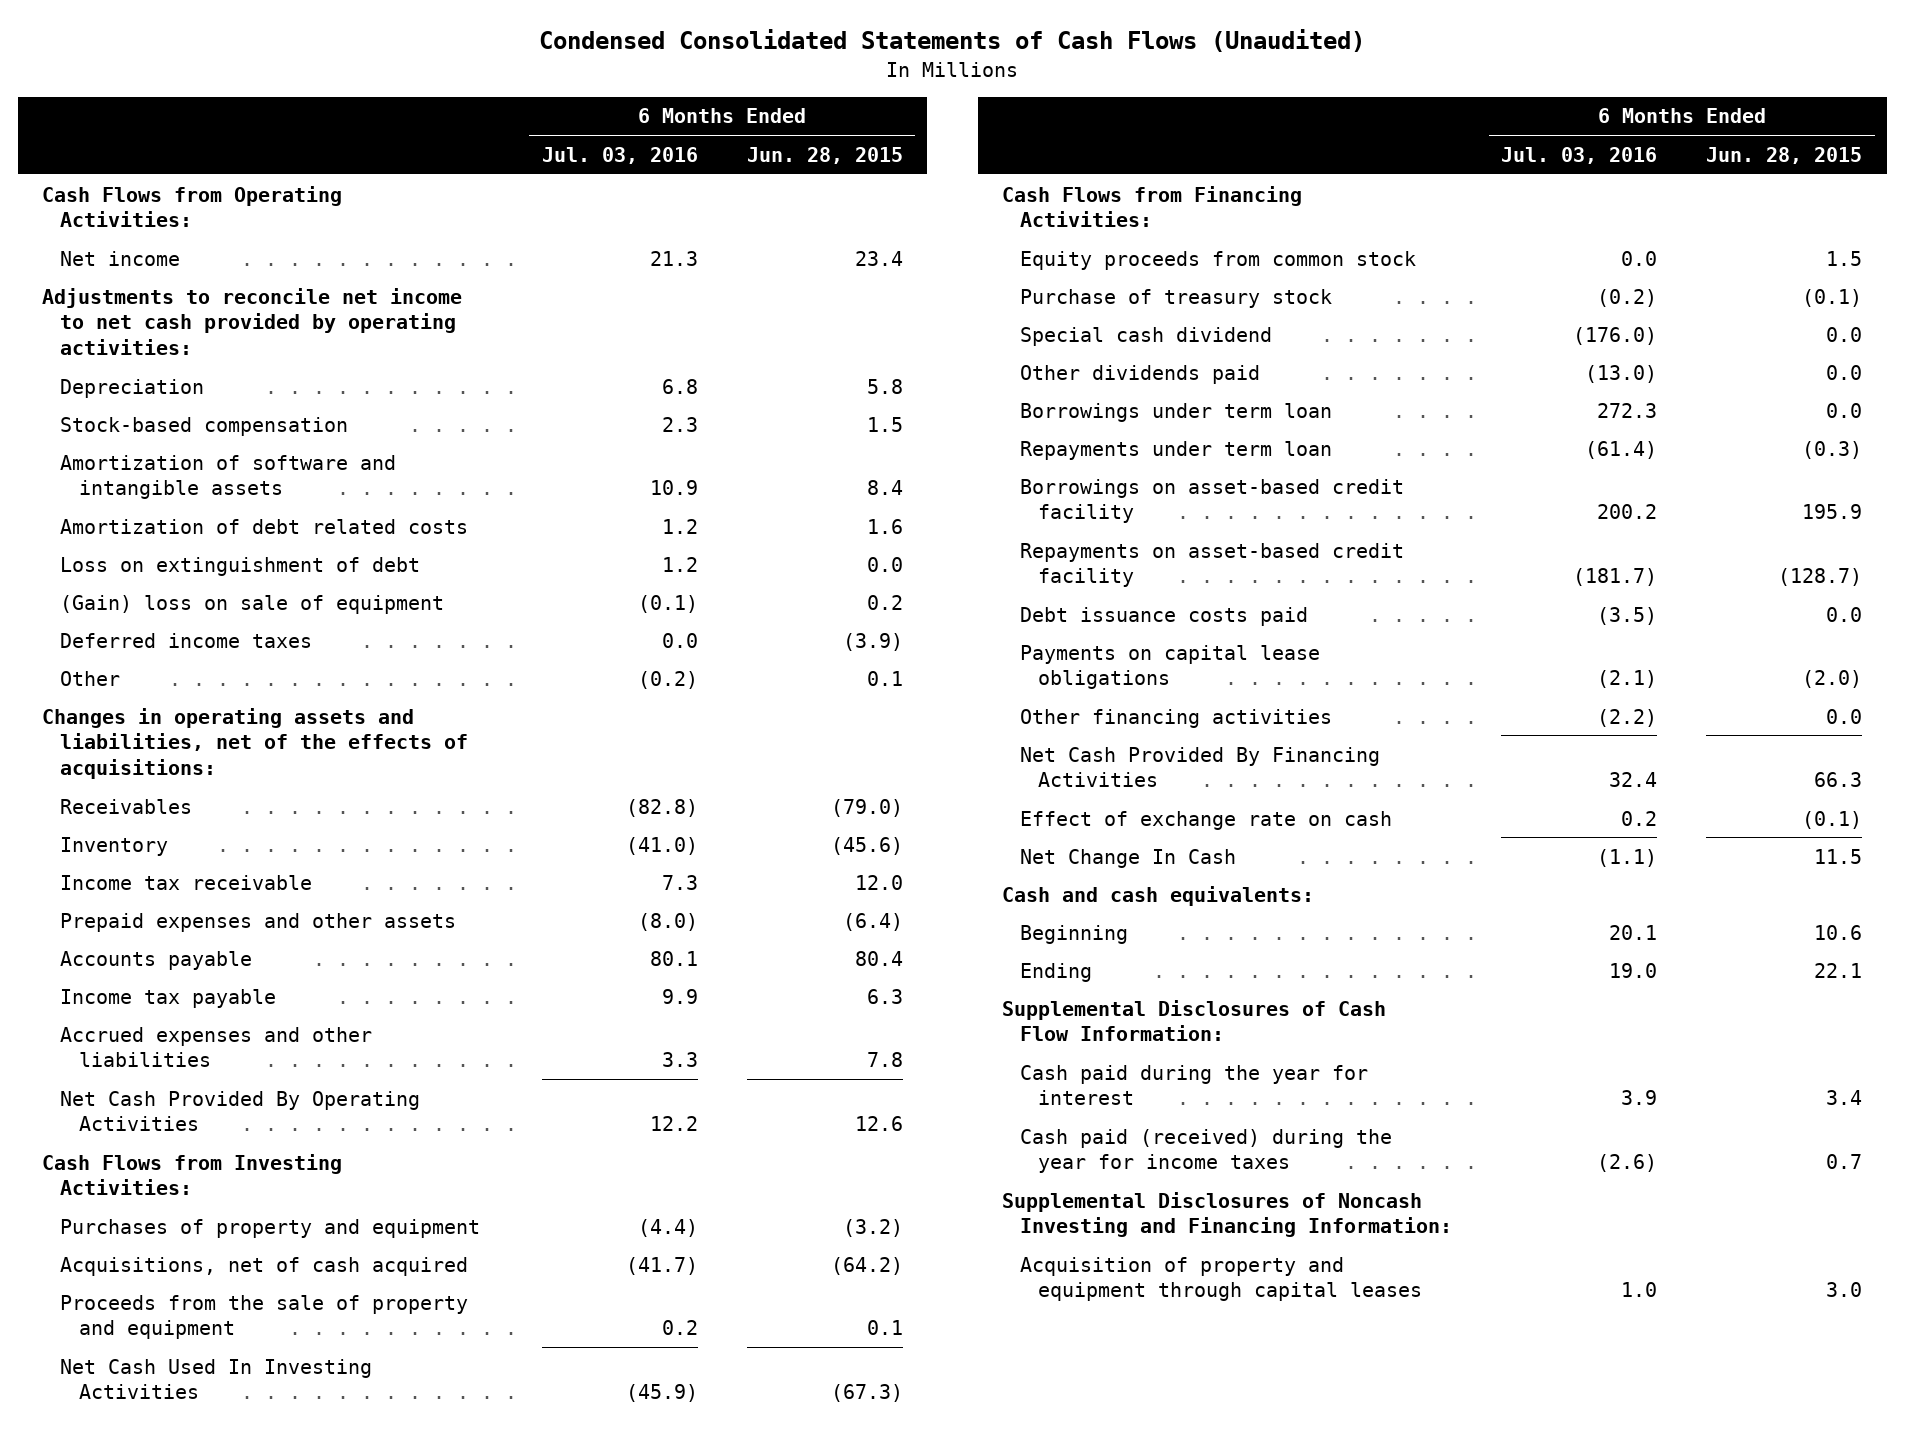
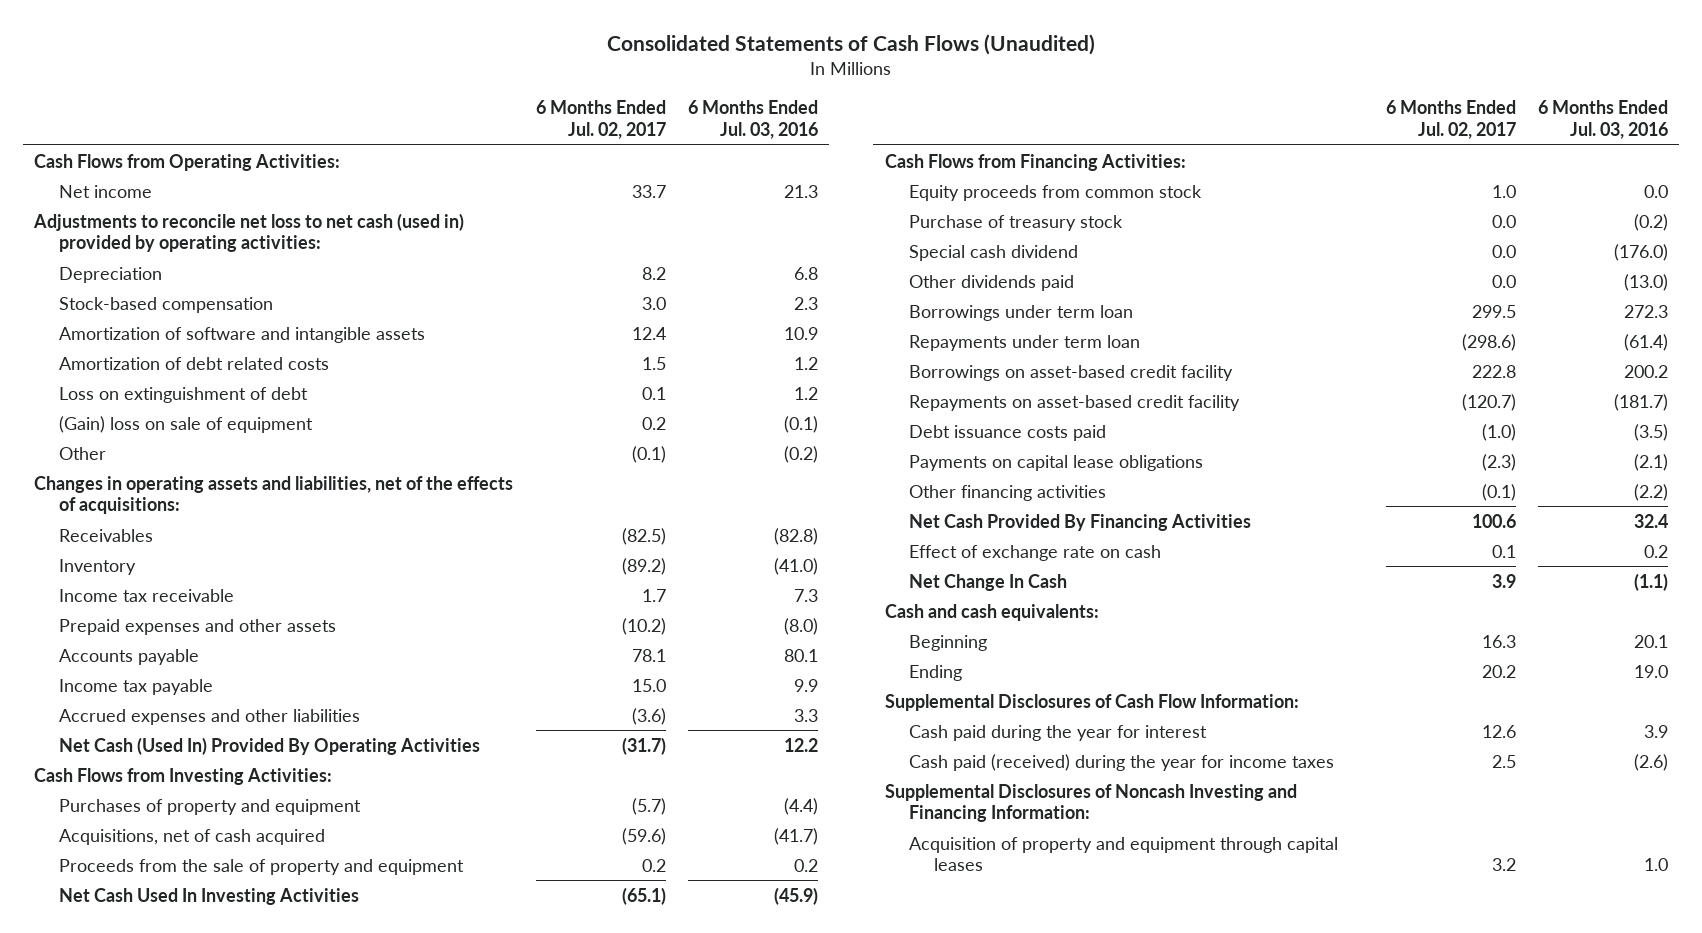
[539,29,1366,53] Condensed Consolidated Statements of Cash Flows (Unaudited) -> [607,33,1096,55] Consolidated Statements of Cash Flows (Unaudited)
[746,146,903,164] Jun. 28, 2015 -> none
none -> [535,100,666,139] 6 Months Ended Jul. 02, 2017
[42,287,463,356] Adjustments to reconcile net income to net cash provided by operating activities: -> [33,212,465,253] Adjustments to reconcile net loss to net cash (used in) provided by operating activities:
[60,632,313,648] Deferred income taxes -> none
[60,1090,421,1132] Net Cash Provided By Operating Activities -> [59,736,481,755] Net Cash (Used In) Provided By Operating Activities

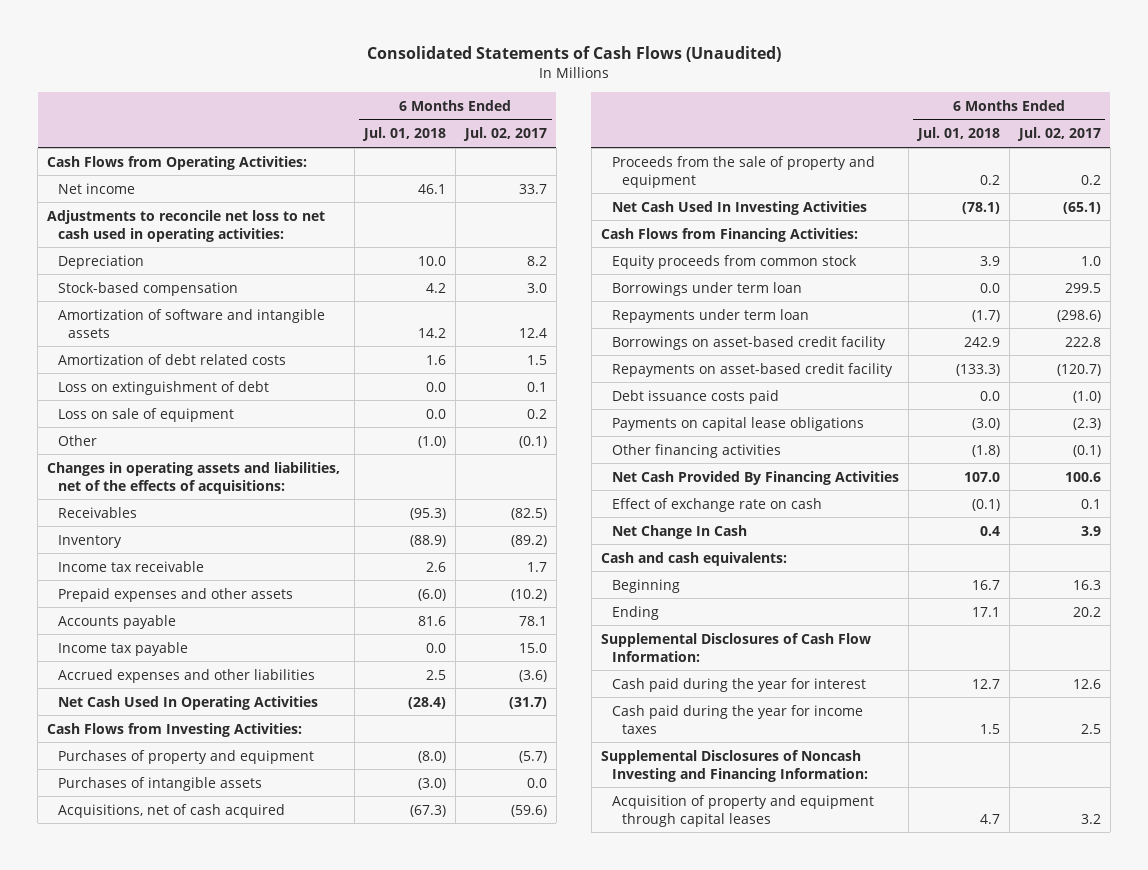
[687,100,818,139] 6 Months Ended Jul. 03, 2016 -> none
none -> [361,127,446,142] Jul. 01, 2018
[33,212,465,253] Adjustments to reconcile net loss to net cash (used in) provided by operating activities: -> [47,209,326,242] Adjustments to reconcile net loss to net cash used in operating activities:
[59,415,314,433] (Gain) loss on sale of equipment -> [57,407,234,422] Loss on sale of equipment
[59,736,481,755] Net Cash (Used In) Provided By Operating Activities -> [57,695,318,710] Net Cash Used In Operating Activities
none -> [57,776,262,791] Purchases of intangible assets
[909,214,1124,231] Purchase of treasury stock -> none
[909,244,1079,261] Special cash dividend -> none
[909,274,1075,291] Other dividends paid -> none
[909,753,1335,771] Cash paid (received) during the year for income taxes -> [611,704,863,734] Cash paid during the year for income taxes

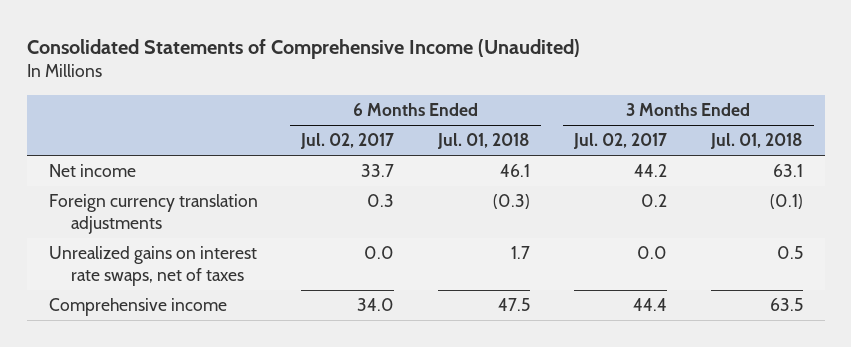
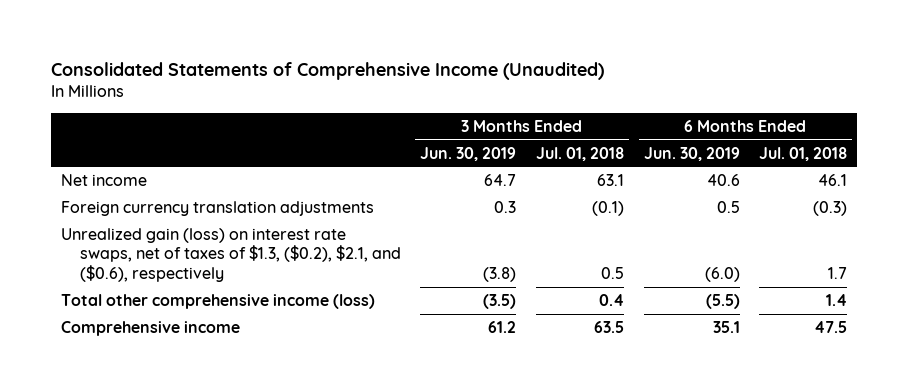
[300,133,395,150] Jul. 02, 2017 -> none
[572,133,667,150] Jul. 02, 2017 -> none
none -> [420,146,517,161] Jun. 30, 2019
none -> [643,146,740,161] Jun. 30, 2019
[48,246,257,286] Unrealized gains on interest rate swaps, net of taxes -> [61,227,401,282] Unrealized gain (loss) on interest rate swaps, net of taxes of $1.3, ($0.2), $2.1, and ($0.6), respectively
none -> [61,293,376,309] Total other comprehensive income (loss)

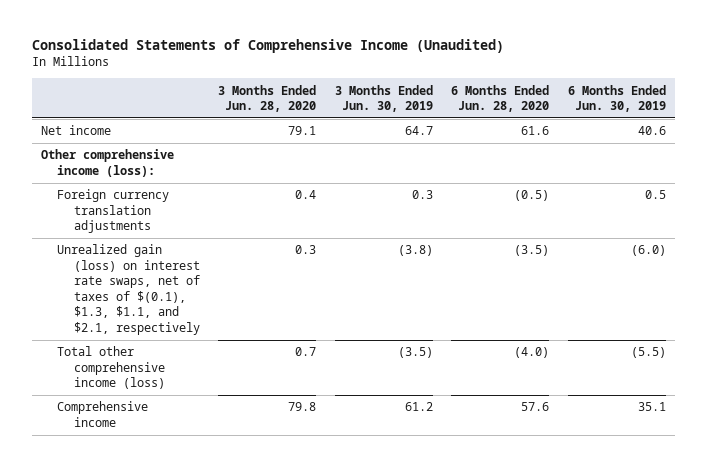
[535,146,624,161] Jul. 01, 2018 -> none
[759,146,848,161] Jul. 01, 2018 -> none
none -> [218,84,317,113] 3 Months Ended Jun. 28, 2020
none -> [451,84,550,113] 6 Months Ended Jun. 28, 2020
none -> [40,149,174,177] Other comprehensive income (loss):
[61,227,401,282] Unrealized gain (loss) on interest rate swaps, net of taxes of $1.3, ($0.2), $2.1, and ($0.6), respectively -> [57,244,200,335] Unrealized gain (loss) on interest rate swaps, net of taxes of $(0.1), $1.3, $1.1, and $2.1, respectively

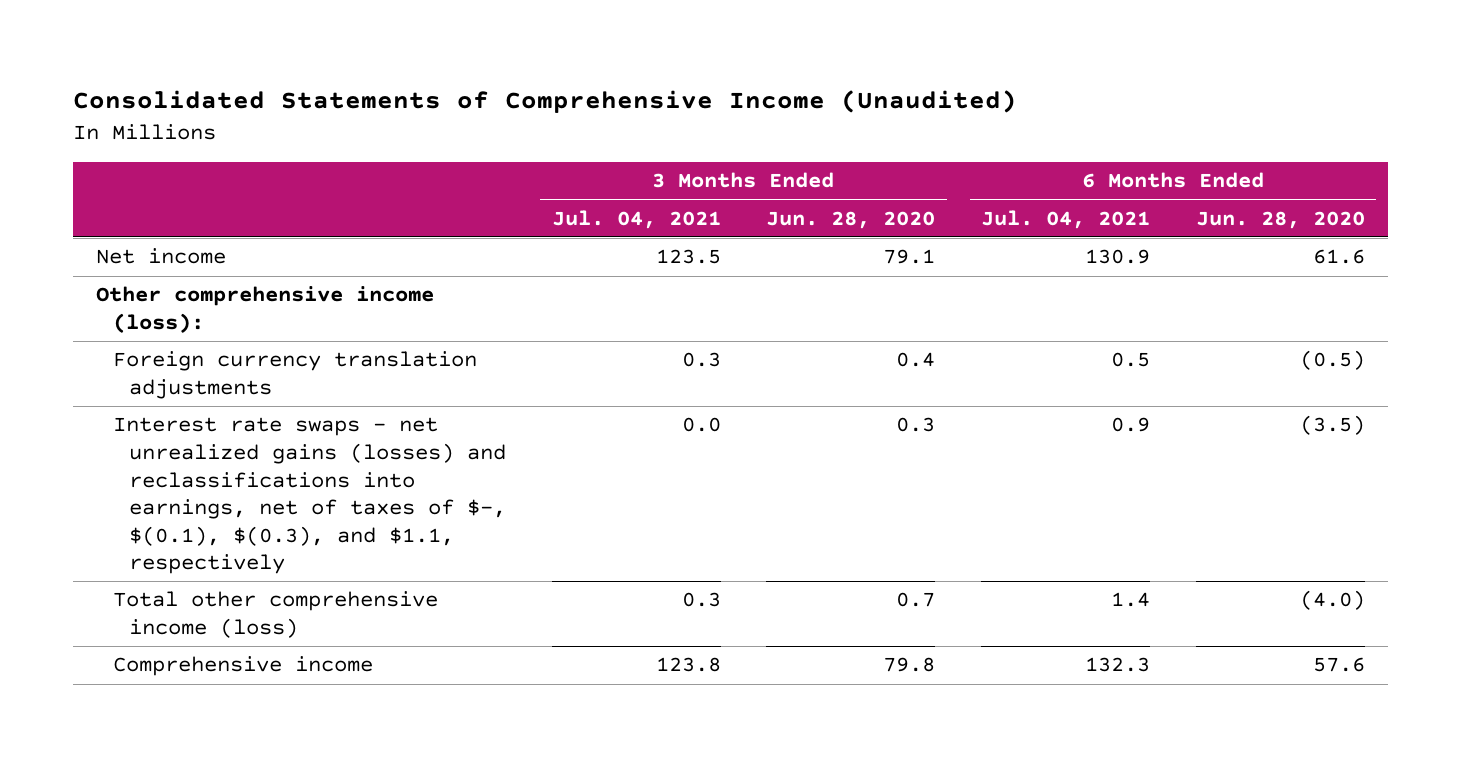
[334,84,433,113] 3 Months Ended Jun. 30, 2019 -> none
[567,84,666,113] 6 Months Ended Jun. 30, 2019 -> none
none -> [551,209,721,229] Jul. 04, 2021
none -> [981,209,1151,229] Jul. 04, 2021
[57,244,200,335] Unrealized gain (loss) on interest rate swaps, net of taxes of $(0.1), $1.3, $1.1, and $2.1, respectively -> [112,417,506,575] Interest rate swaps - net unrealized gains (losses) and reclassifications into earnings, net of taxes of $-, $(0.1), $(0.3), and $1.1, respectively

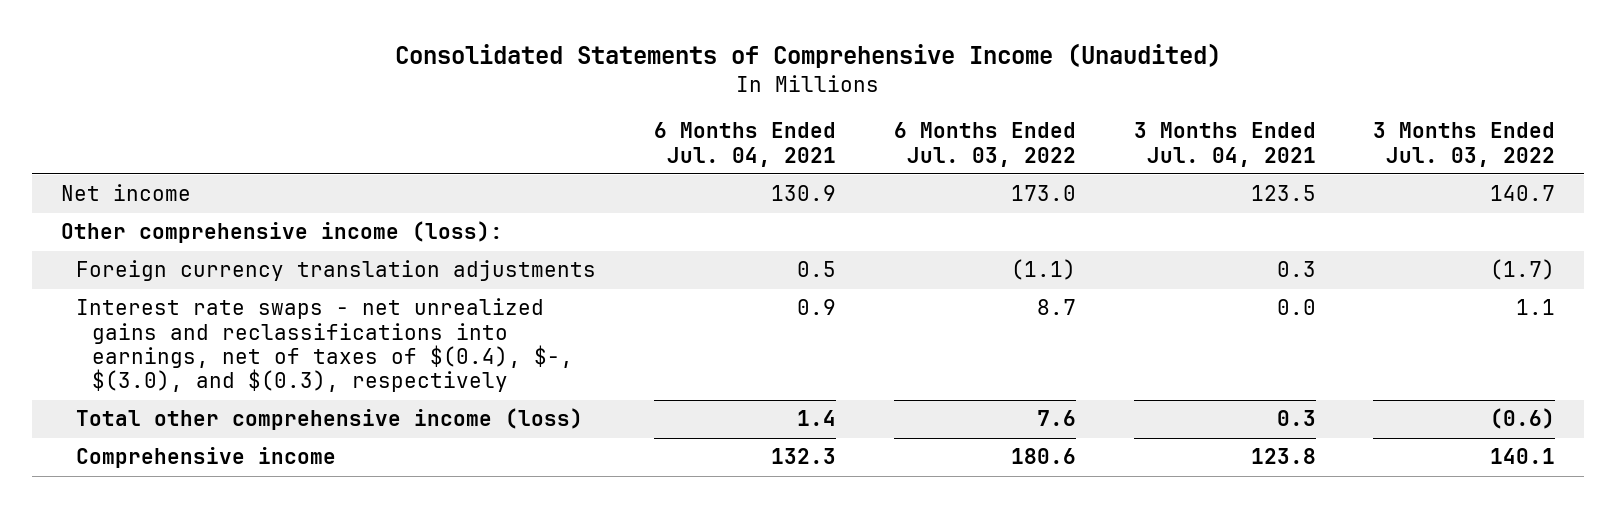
[766,210,936,229] Jun. 28, 2020 -> none
[1195,210,1365,229] Jun. 28, 2020 -> none
none -> [893,122,1076,167] 6 Months Ended Jul. 03, 2022
none -> [1373,122,1556,167] 3 Months Ended Jul. 03, 2022
[112,417,506,575] Interest rate swaps - net unrealized gains (losses) and reclassifications into earnings, net of taxes of $-, $(0.1), $(0.3), and $1.1, respectively -> [76,298,573,393] Interest rate swaps - net unrealized gains and reclassifications into earnings, net of taxes of $(0.4), $-, $(3.0), and $(0.3), respectively

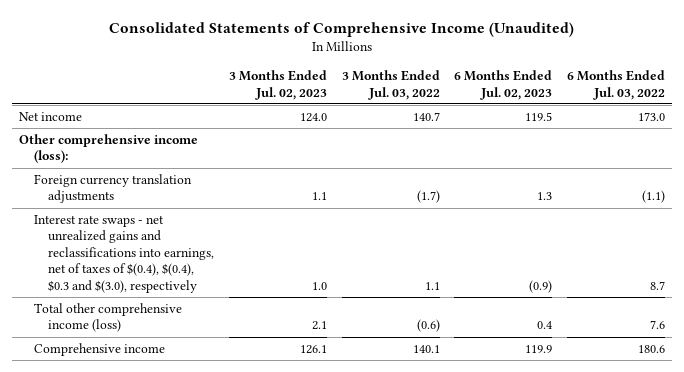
[654,122,837,167] 6 Months Ended Jul. 04, 2021 -> none
[1133,122,1316,167] 3 Months Ended Jul. 04, 2021 -> none
none -> [228,70,327,100] 3 Months Ended Jul. 02, 2023
none -> [454,70,553,100] 6 Months Ended Jul. 02, 2023
[76,298,573,393] Interest rate swaps - net unrealized gains and reclassifications into earnings, net of taxes of $(0.4), $-, $(3.0), and $(0.3), respectively -> [33,214,215,293] Interest rate swaps - net unrealized gains and reclassifications into earnings, net of taxes of $(0.4), $(0.4), $0.3 and $(3.0), respectively

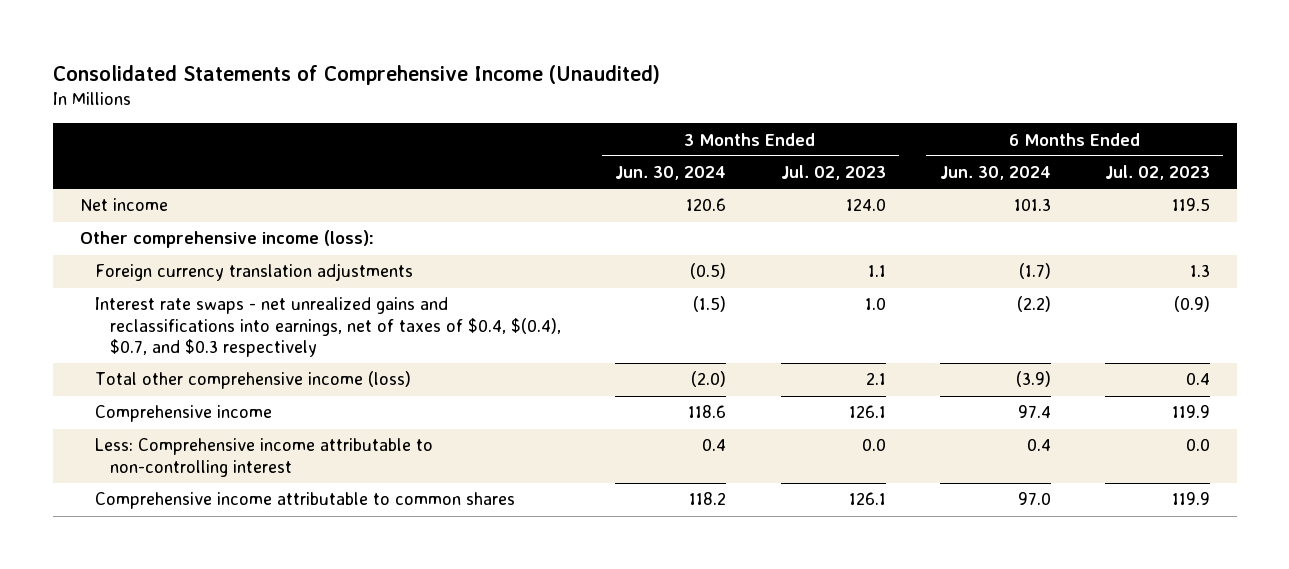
[341,70,440,100] 3 Months Ended Jul. 03, 2022 -> none
[566,70,665,100] 6 Months Ended Jul. 03, 2022 -> none
none -> [615,166,727,181] Jun. 30, 2024
none -> [939,166,1051,181] Jun. 30, 2024
[33,214,215,293] Interest rate swaps - net unrealized gains and reclassifications into earnings, net of taxes of $(0.4), $(0.4), $0.3 and $(3.0), respectively -> [95,297,562,357] Interest rate swaps - net unrealized gains and reclassifications into earnings, net of taxes of $0.4, $(0.4), $0.7, and $0.3 respectively
none -> [95,438,434,477] Less: Comprehensive income attributable to non-controlling interest
none -> [95,492,516,510] Comprehensive income attributable to common shares

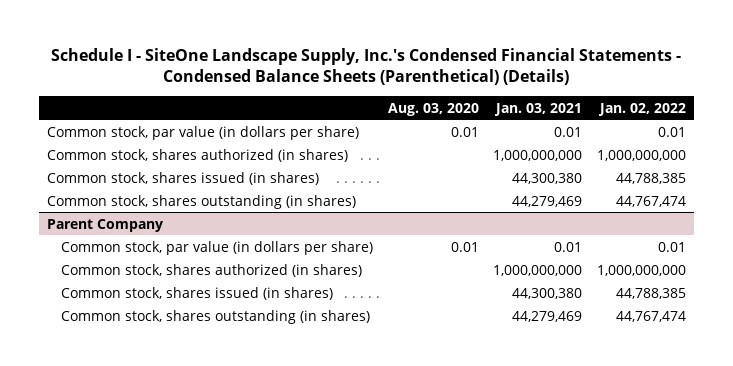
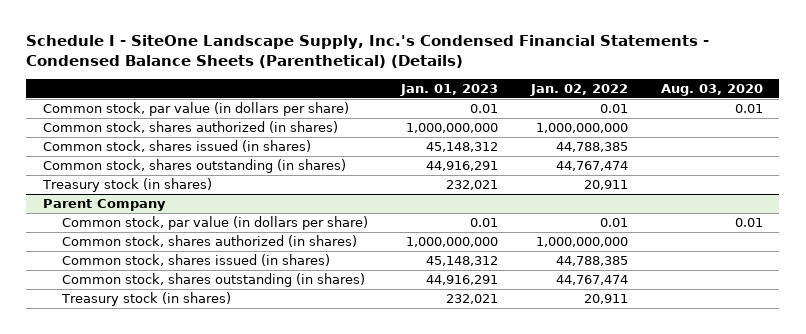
[494,102,583,116] Jan. 03, 2021 -> none
none -> [400,83,499,96] Jan. 01, 2023
none -> [41,178,212,193] Treasury stock (in shares)
none -> [61,292,232,307] Treasury stock (in shares)

